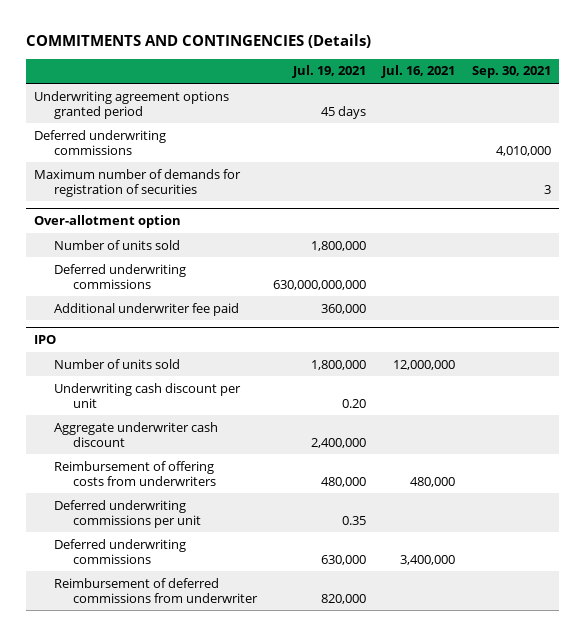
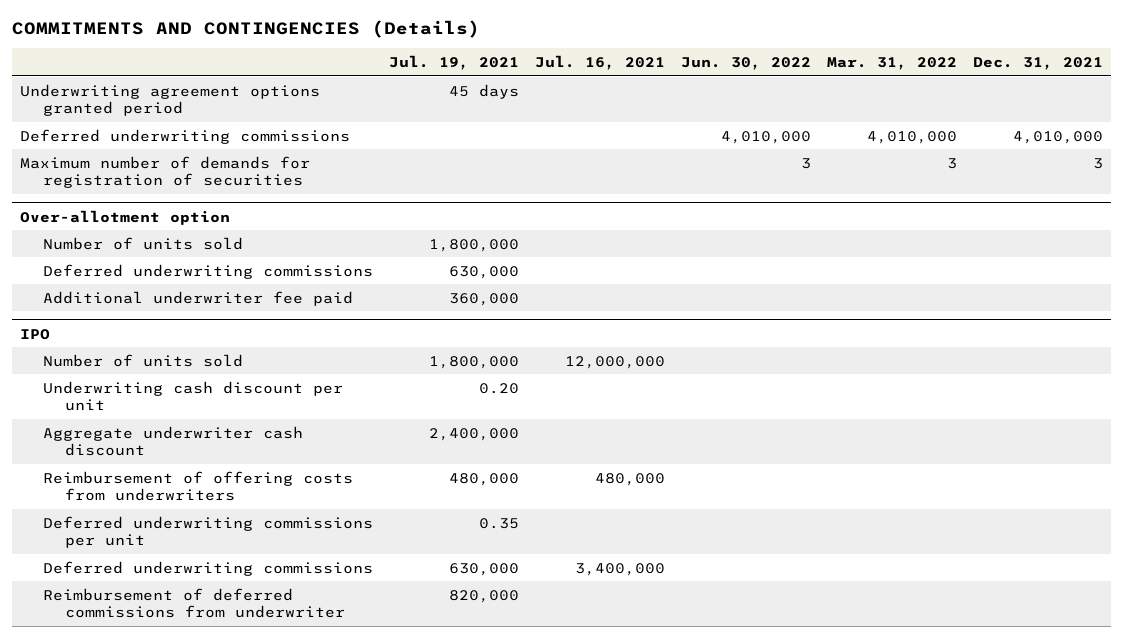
[471,66,551,79] Sep. 30, 2021 -> none
none -> [681,56,812,70] Jun. 30, 2022
none -> [827,56,958,70] Mar. 31, 2022
none -> [973,56,1104,70] Dec. 31, 2021
[273,279,367,290] 630,000,000,000 -> [448,265,519,279] 630,000

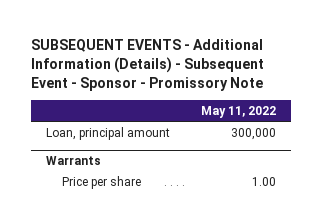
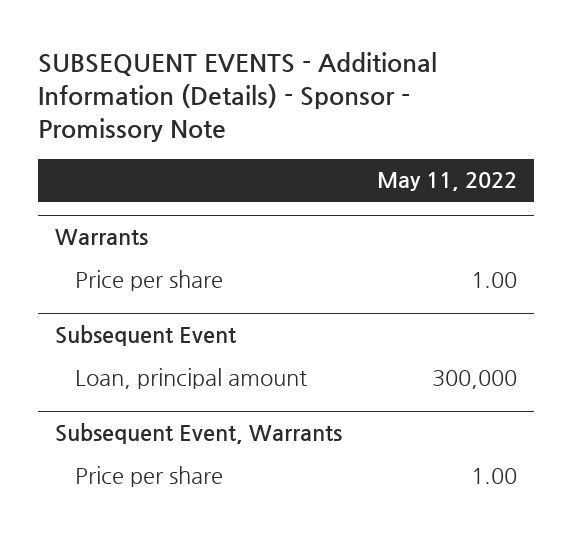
[30,38,264,91] SUBSEQUENT EVENTS - Additional Information (Details) - Subsequent Event - Sponsor - Promissory Note -> [37,51,437,143] SUBSEQUENT EVENTS - Additional Information (Details) - Sponsor - Promissory Note
[46,126,171,140] Loan, principal amount -> none
none -> [55,325,237,347] Subsequent Event
none -> [75,367,308,389] Loan, principal amount
none -> [55,423,343,445] Subsequent Event, Warrants
none -> [75,465,224,487] Price per share

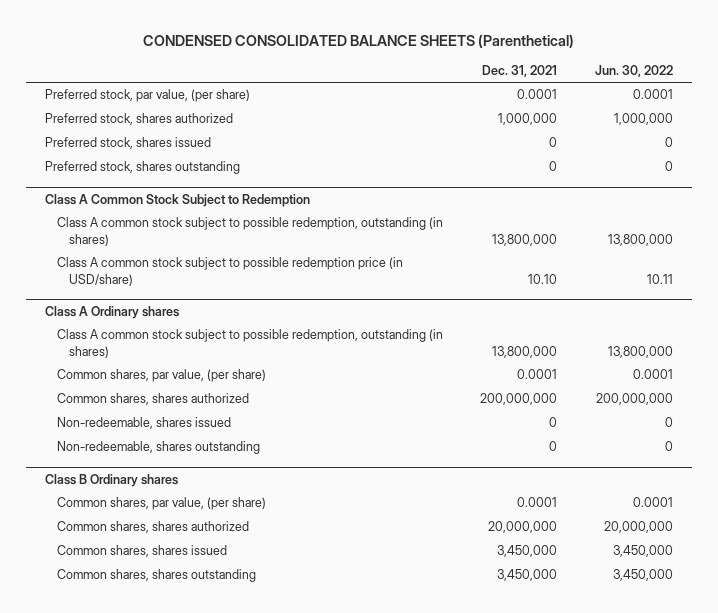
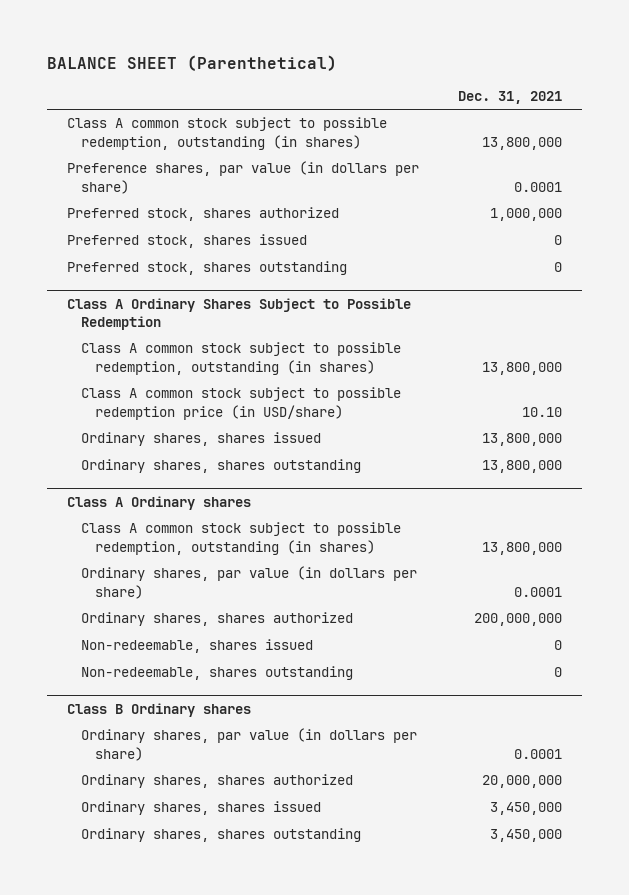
[142,33,574,48] CONDENSED CONSOLIDATED BALANCE SHEETS (Parenthetical) -> [46,54,337,71] BALANCE SHEET (Parenthetical)
[594,65,673,78] Jun. 30, 2022 -> none
none -> [66,117,387,150] Class A common stock subject to possible redemption, outstanding (in shares)
[44,89,250,103] Preferred stock, par value, (per share) -> [66,161,419,194] Preference shares, par value (in dollars per share)
[44,193,310,207] Class A Common Stock Subject to Redemption -> [66,297,411,330] Class A Ordinary Shares Subject to Possible Redemption
none -> [80,432,321,447] Ordinary shares, shares issued
none -> [80,459,361,474] Ordinary shares, shares outstanding
[56,369,266,383] Common shares, par value, (per share) -> [80,566,417,599] Ordinary shares, par value (in dollars per share)
[56,393,249,406] Common shares, shares authorized -> [80,612,353,627] Ordinary shares, shares authorized
[56,497,266,511] Common shares, par value, (per share) -> [80,728,417,761] Ordinary shares, par value (in dollars per share)
[56,521,249,534] Common shares, shares authorized -> [80,774,353,789] Ordinary shares, shares authorized
[56,545,227,558] Common shares, shares issued -> [80,801,321,816] Ordinary shares, shares issued
[56,569,256,583] Common shares, shares outstanding -> [80,828,361,843] Ordinary shares, shares outstanding

